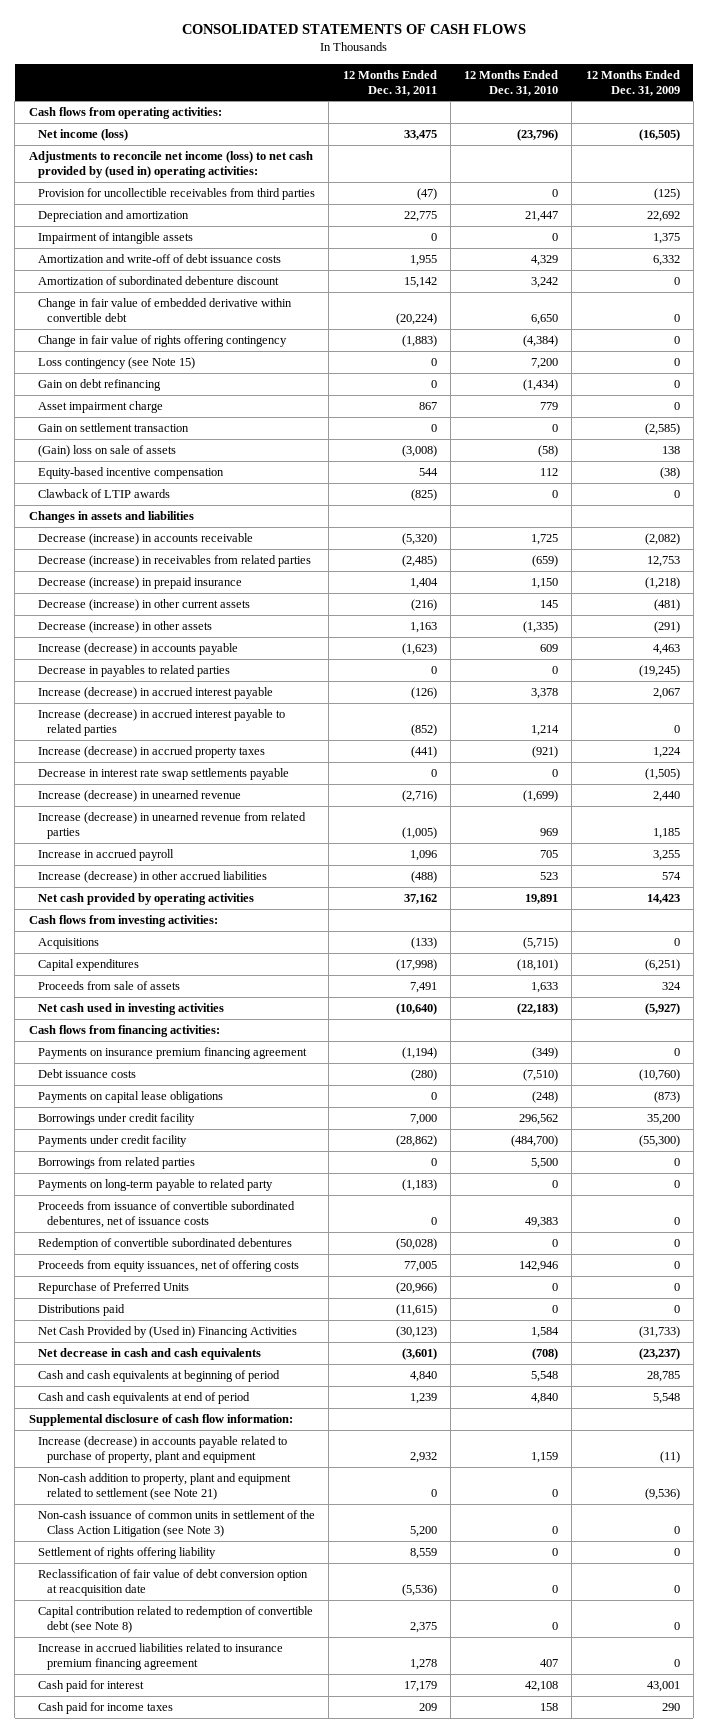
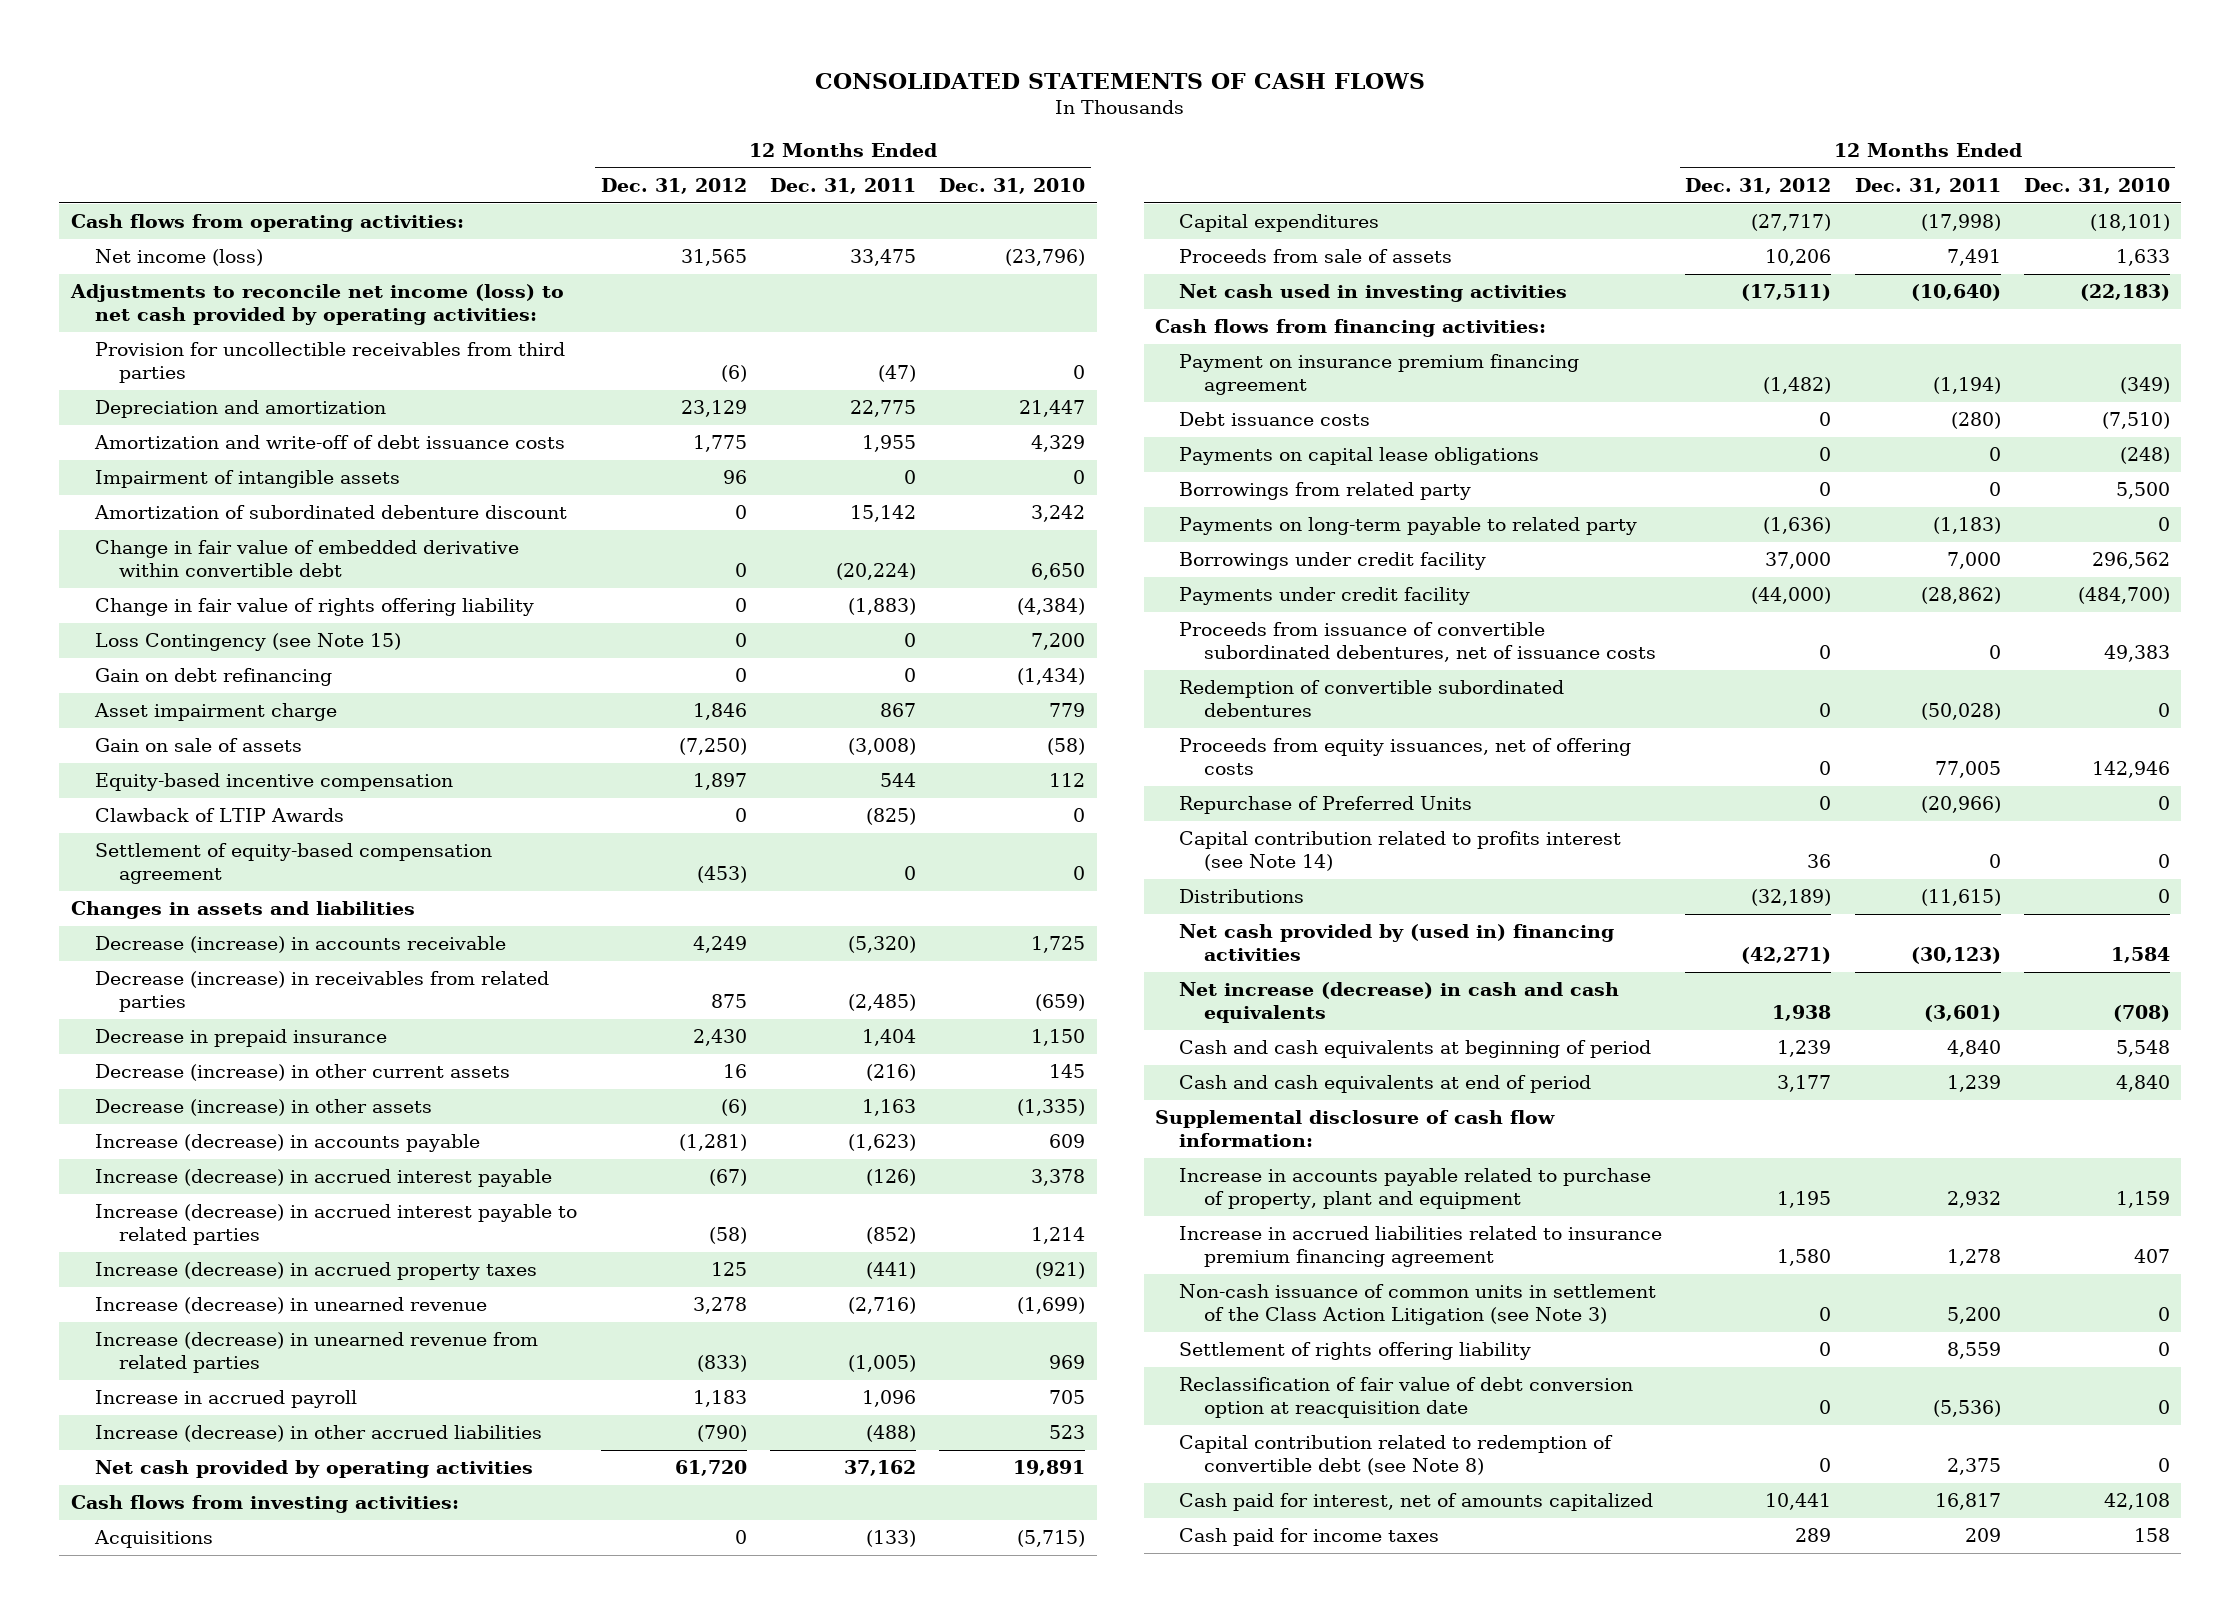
[585,69,680,96] 12 Months Ended Dec. 31, 2009 -> none
none -> [600,178,747,195] Dec. 31, 2012
[28,150,313,178] Adjustments to reconcile net income (loss) to net cash provided by (used in) operating activities: -> [69,284,564,326] Adjustments to reconcile net income (loss) to net cash provided by operating activities:
[38,231,194,244] Impairment of intangible assets -> [94,470,400,489] Impairment of intangible assets
[38,334,288,347] Change in fair value of rights offering contingency -> [94,598,534,617] Change in fair value of rights offering liability
[38,356,196,369] Loss contingency (see Note 15) -> [94,633,401,652] Loss Contingency (see Note 15)
[38,422,190,432] Gain on settlement transaction -> none
[38,444,177,457] (Gain) loss on sale of assets -> [94,738,302,753] Gain on sale of assets
[38,488,171,498] Clawback of LTIP awards -> [94,808,344,823] Clawback of LTIP Awards
none -> [94,843,492,885] Settlement of equity-based compensation agreement
[38,576,243,589] Decrease (increase) in prepaid insurance -> [94,1029,387,1048] Decrease in prepaid insurance
[38,664,231,677] Decrease in payables to related parties -> none
[38,767,290,780] Decrease in interest rate swap settlements payable -> none
[38,1046,308,1059] Payments on insurance premium financing agreement -> [1179,354,1580,396] Payment on insurance premium financing agreement
none -> [1179,482,1472,501] Borrowings from related party
[38,1178,274,1191] Payments on long-term payable to related party -> [1179,517,1638,536] Payments on long-term payable to related party
[38,1156,196,1169] Borrowings from related parties -> none
none -> [1179,831,1622,872] Capital contribution related to profits interest (see Note 14)
[38,1303,126,1316] Distributions paid -> [1179,889,1305,904] Distributions
[38,1325,298,1338] Net Cash Provided by (Used in) Financing Activities -> [1179,924,1615,962] Net cash provided by (used in) financing activities
[38,1347,262,1360] Net decrease in cash and cash equivalents -> [1179,982,1620,1024] Net increase (decrease) in cash and cash equivalents
[38,1472,292,1500] Non-cash addition to property, plant and equipment related to settlement (see Note 21) -> none
[38,1435,288,1463] Increase (decrease) in accounts payable related to purchase of property, plant and equipment -> [1179,1168,1652,1210] Increase in accounts payable related to purchase of property, plant and equipment
[38,1642,284,1670] Increase in accrued liabilities related to insurance premium financing agreement -> [1179,1226,1663,1268] Increase in accrued liabilities related to insurance premium financing agreement
[38,1679,145,1692] Cash paid for interest -> [1179,1493,1654,1512] Cash paid for interest, net of amounts capitalized
[403,1680,437,1692] 17,179 -> [1934,1493,2001,1511] 16,817

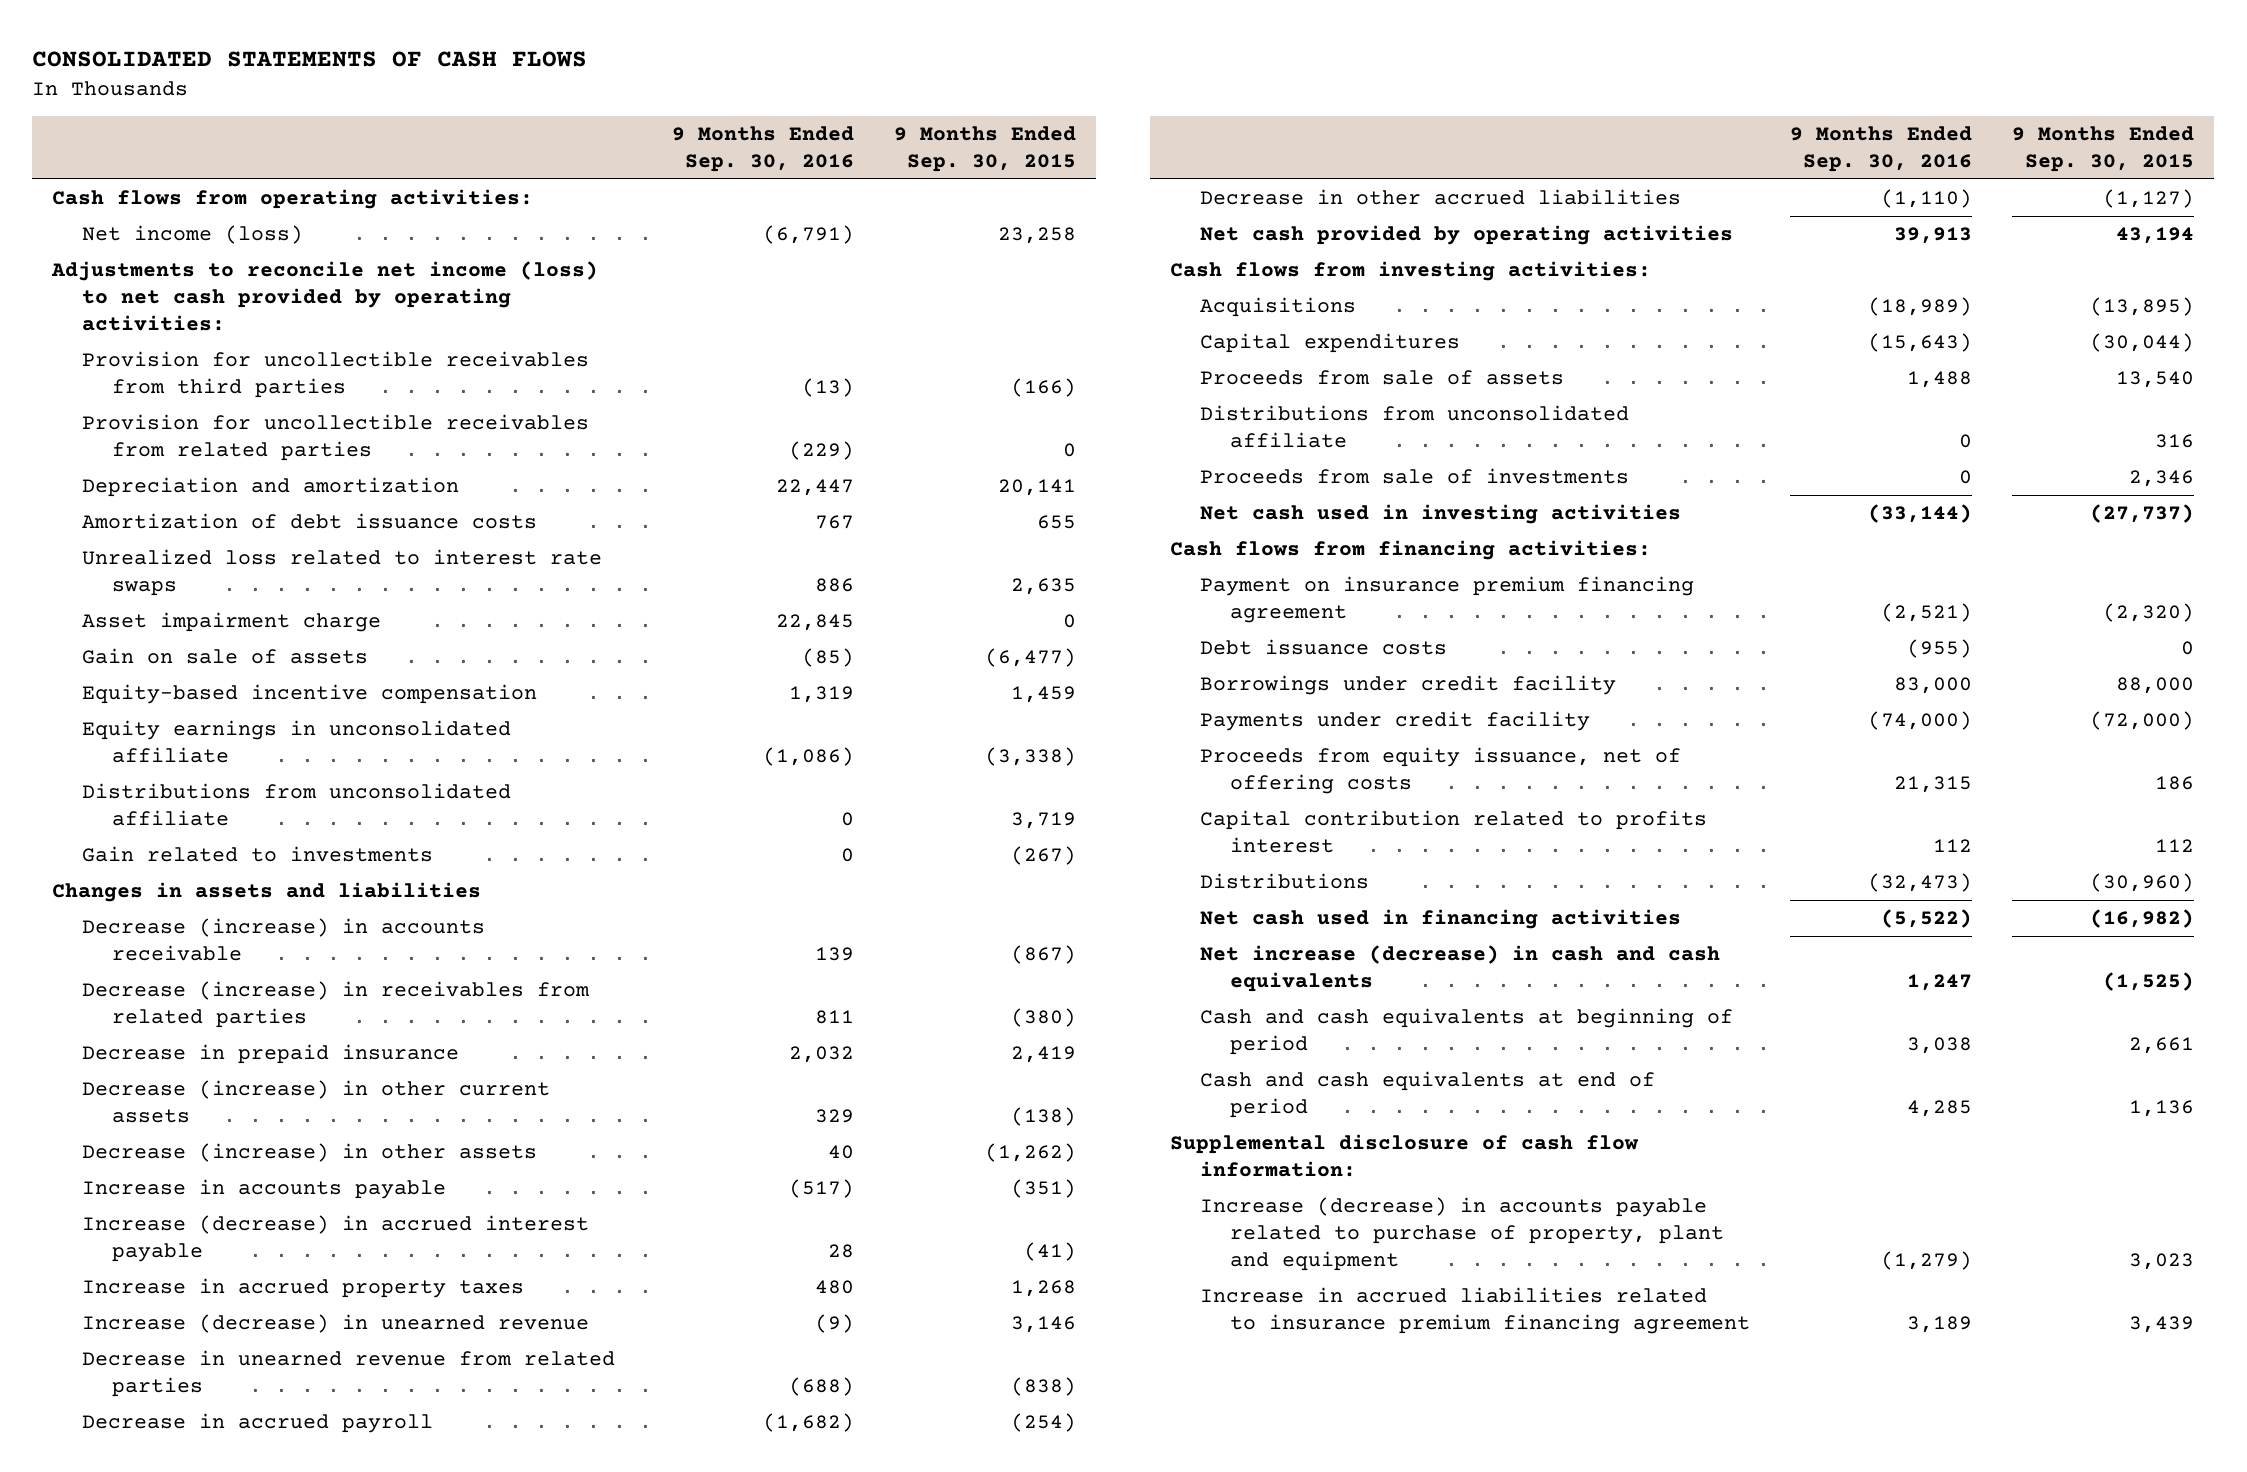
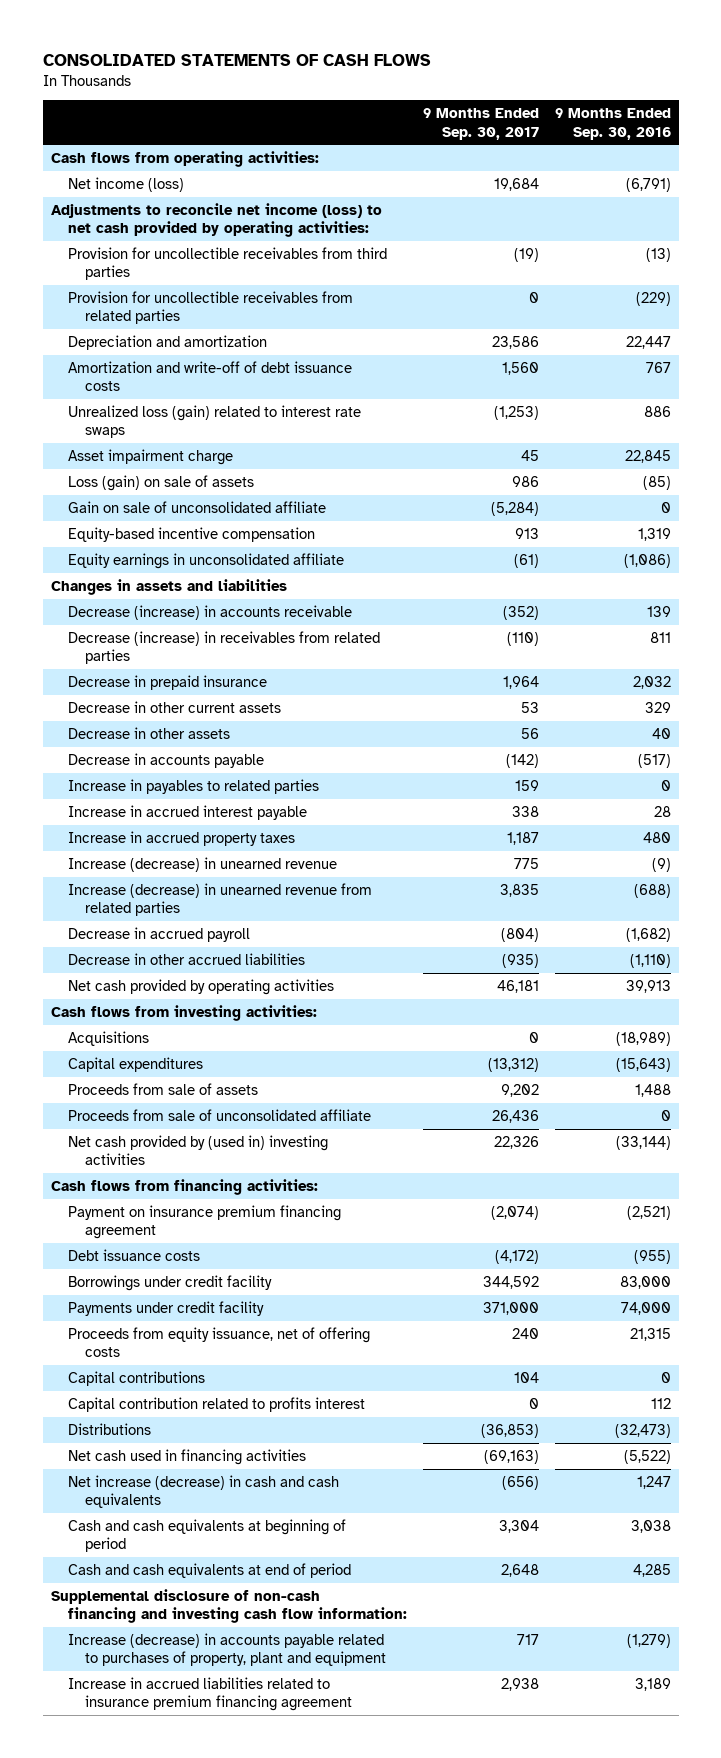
[894,126,1077,173] 9 Months Ended Sep. 30, 2015 -> none
none -> [422,108,539,140] 9 Months Ended Sep. 30, 2017
[82,513,538,530] Amortization of debt issuance costs -> [68,360,353,392] Amortization and write-off of debt issuance costs
[82,549,603,597] Unrealized loss related to interest rate swaps -> [68,404,362,439] Unrealized loss (gain) related to interest rate swaps
[82,648,369,665] Gain on sale of assets -> [68,474,255,491] Loss (gain) on sale of assets
none -> [68,500,327,513] Gain on sale of unconsolidated affiliate
[82,783,512,827] Distributions from unconsolidated affiliate -> none
[82,846,434,863] Gain related to investments -> none
[82,1080,551,1124] Decrease (increase) in other current assets -> [68,700,282,713] Decrease in other current assets
[82,1143,538,1163] Decrease (increase) in other assets -> [68,726,231,739] Decrease in other assets
[82,1179,447,1200] Increase in accounts payable -> [68,752,265,768] Decrease in accounts payable
none -> [68,778,320,794] Increase in payables to related parties
[82,1215,590,1263] Increase (decrease) in accrued interest payable -> [68,804,308,820] Increase in accrued interest payable
[82,1350,616,1398] Decrease in unearned revenue from related parties -> [68,882,373,917] Increase (decrease) in unearned revenue from related parties
[1200,405,1630,449] Distributions from unconsolidated affiliate -> none
[1200,468,1630,485] Proceeds from sale of investments -> [68,1108,372,1121] Proceeds from sale of unconsolidated affiliate
[1200,504,1682,525] Net cash used in investing activities -> [68,1134,329,1166] Net cash provided by (used in) investing activities
[1868,711,1973,731] (74,000) -> [620,1301,671,1315] 74,000
none -> [68,1370,206,1386] Capital contributions
[1170,1134,1640,1178] Supplemental disclosure of cash flow information: -> [50,1588,408,1624] Supplemental disclosure of non-cash financing and investing cash flow information:
[1200,1197,1725,1272] Increase (decrease) in accounts payable related to purchase of property, plant and equipment -> [68,1632,387,1667] Increase (decrease) in accounts payable related to purchases of property, plant and equipment

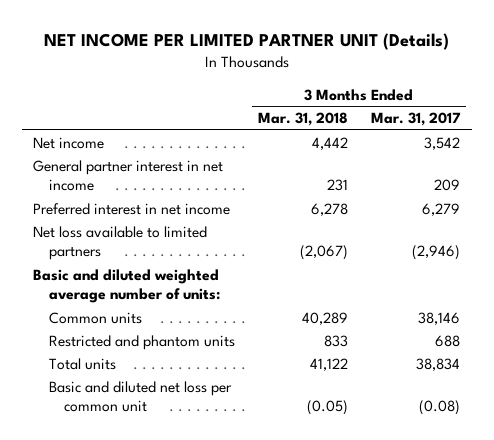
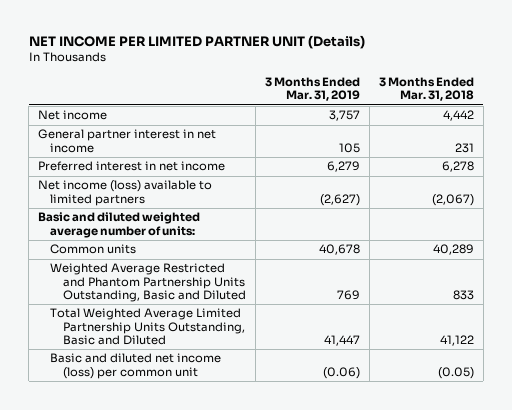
[371,112,462,127] Mar. 31, 2017 -> none
none -> [264,77,360,102] 3 Months Ended Mar. 31, 2019
[33,225,208,261] Net loss available to limited partners -> [38,180,213,206] Net income (loss) available to limited partners
[48,334,235,350] Restricted and phantom units -> [50,263,246,302] Weighted Average Restricted and Phantom Partnership Units Outstanding, Basic and Diluted
[48,357,116,370] Total units -> [50,308,245,345] Total Weighted Average Limited Partnership Units Outstanding, Basic and Diluted
[48,380,232,413] Basic and diluted net loss per common unit -> [50,353,222,379] Basic and diluted net income (loss) per common unit

